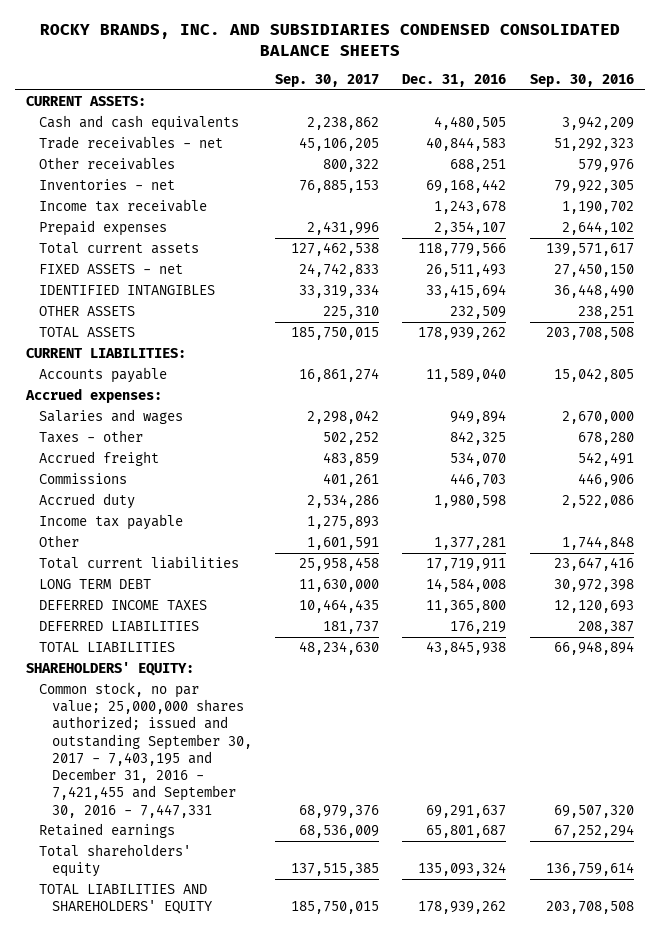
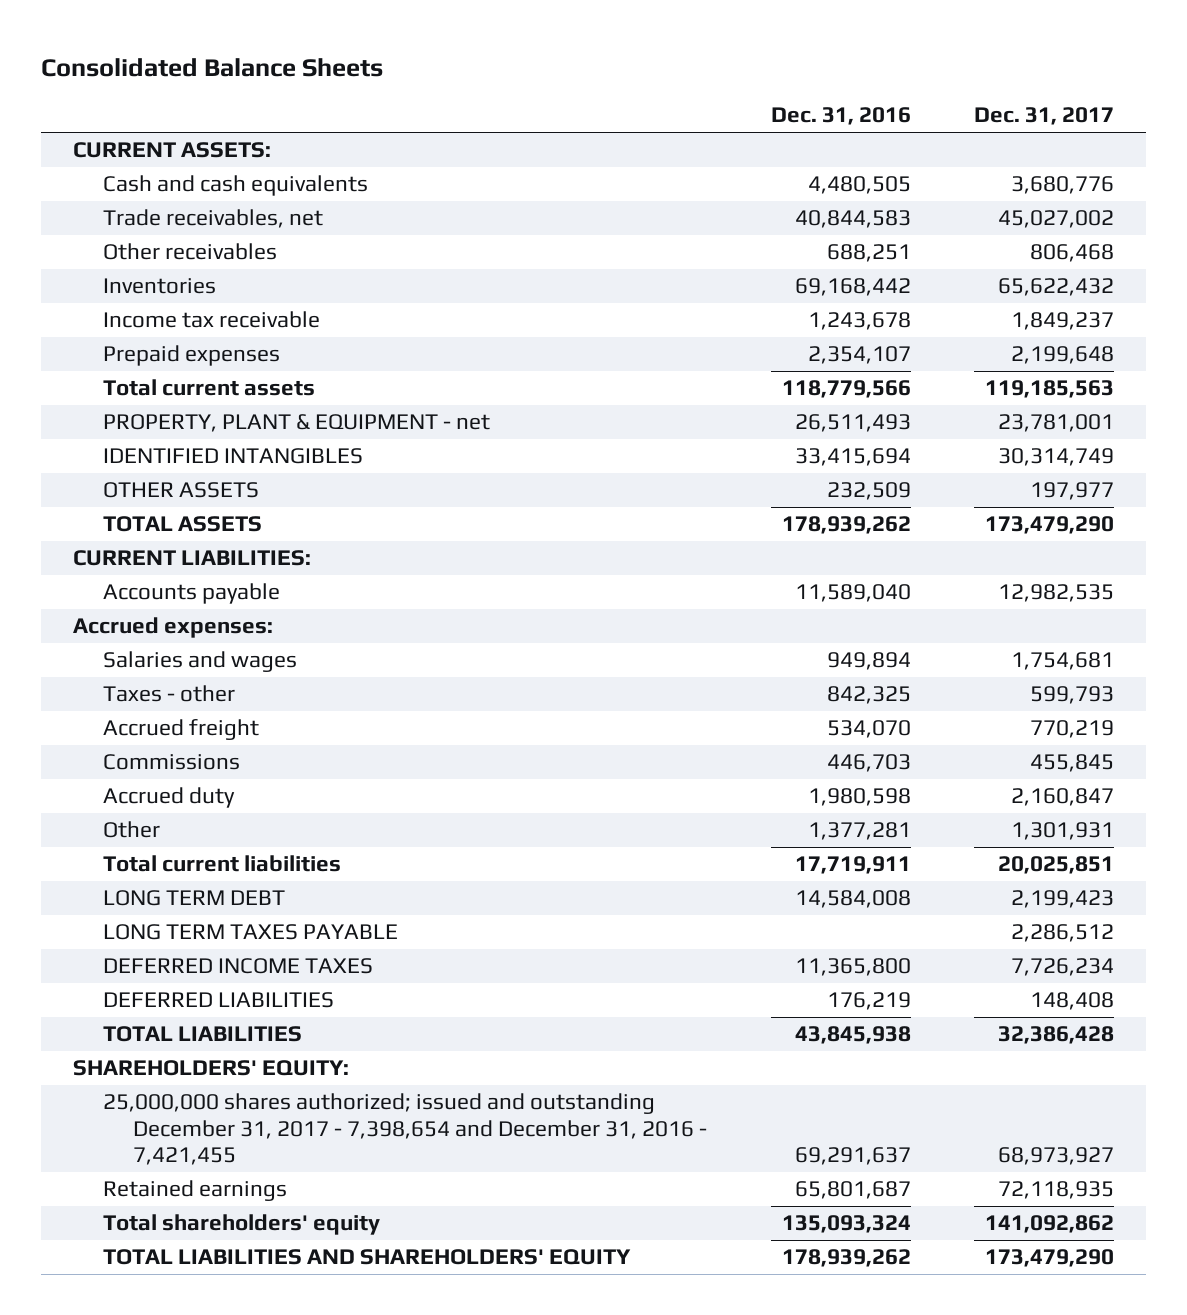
[39,24,620,57] ROCKY BRANDS, INC. AND SUBSIDIARIES CONDENSED CONSOLIDATED BALANCE SHEETS -> [40,57,383,77] Consolidated Balance Sheets
[274,74,379,88] Sep. 30, 2017 -> none
[529,74,634,88] Sep. 30, 2016 -> none
none -> [974,107,1115,126] Dec. 31, 2017
[38,135,223,149] Trade receivables - net -> [102,209,323,229] Trade receivables, net
[38,178,175,190] Inventories - net -> [102,278,216,295] Inventories
[38,263,183,274] FIXED ASSETS - net -> [102,414,490,433] PROPERTY, PLANT & EQUIPMENT - net
[38,513,183,530] Income tax payable -> none
none -> [102,924,398,941] LONG TERM TAXES PAYABLE
[38,681,252,818] Common stock, no par value; 25,000,000 shares authorized; issued and outstanding September 30, 2017 - 7,403,195 and December 31, 2016 - 7,421,455 and September 30, 2016 - 7,447,331 -> [102,1093,708,1166] 25,000,000 shares authorized; issued and outstanding December 31, 2017 - 7,398,654 and December 31, 2016 - 7,421,455

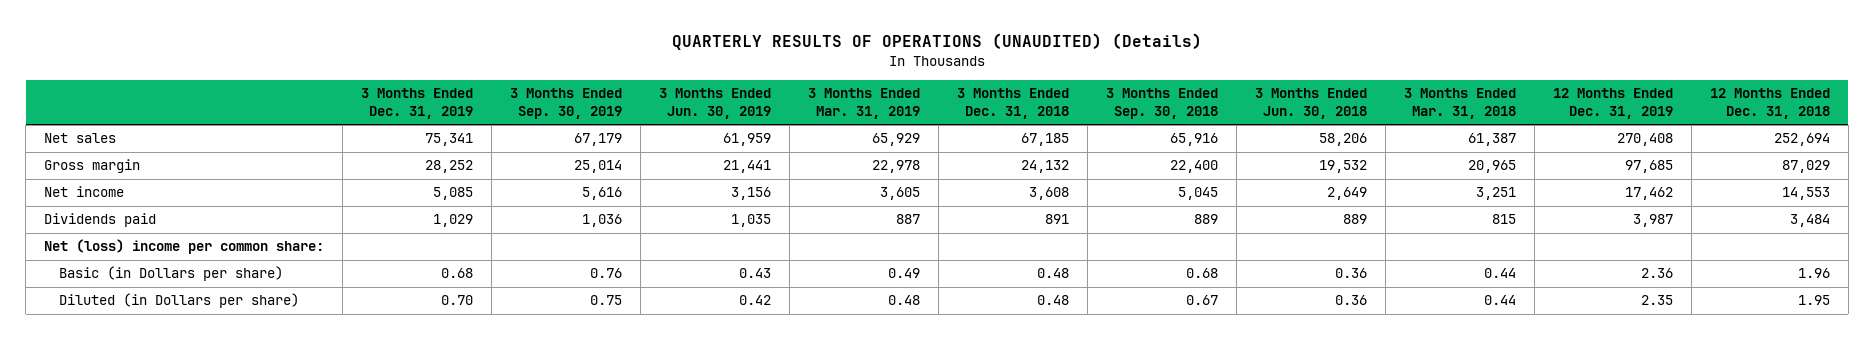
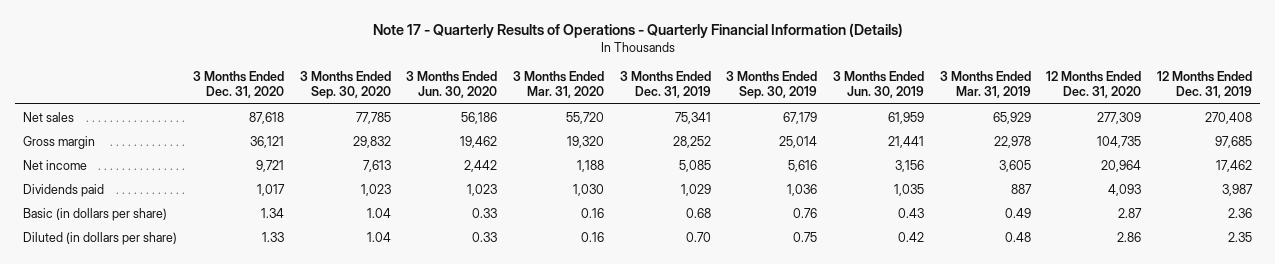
[671,33,1202,51] QUARTERLY RESULTS OF OPERATIONS (UNAUDITED) (Details) -> [372,22,903,38] Note 17 - Quarterly Results of Operations - Quarterly Financial Information (Details)
[956,88,1069,120] 3 Months Ended Dec. 31, 2018 -> none
[1105,88,1218,120] 3 Months Ended Sep. 30, 2018 -> none
[1254,88,1367,120] 3 Months Ended Jun. 30, 2018 -> none
[1403,88,1516,120] 3 Months Ended Mar. 31, 2018 -> none
[1709,88,1830,120] 12 Months Ended Dec. 31, 2018 -> none
none -> [192,70,284,99] 3 Months Ended Dec. 31, 2020
none -> [299,70,391,100] 3 Months Ended Sep. 30, 2020
none -> [406,70,498,99] 3 Months Ended Jun. 30, 2020
none -> [512,70,604,99] 3 Months Ended Mar. 31, 2020
none -> [1046,70,1142,99] 12 Months Ended Dec. 31, 2020
[44,239,325,255] Net (loss) income per common share: -> none
[59,266,284,282] Basic (in Dollars per share) -> [23,207,168,221] Basic (in dollars per share)
[59,293,300,309] Diluted (in Dollars per share) -> [23,231,178,245] Diluted (in dollars per share)

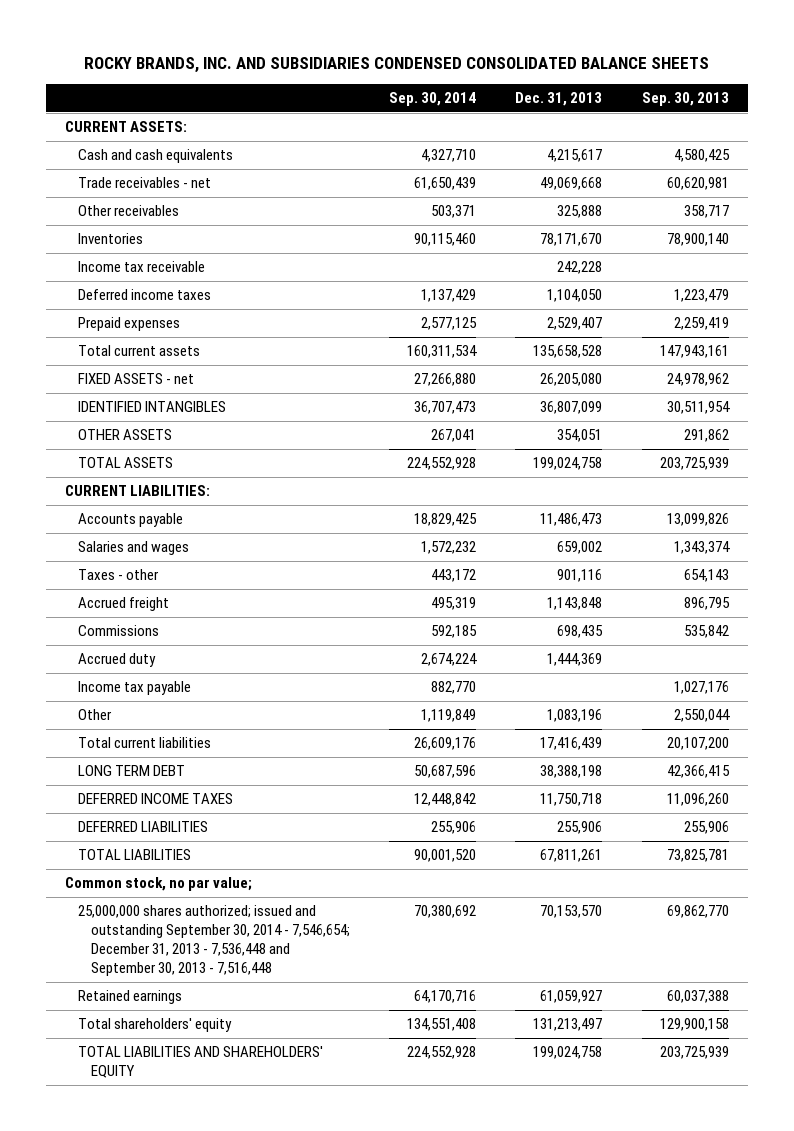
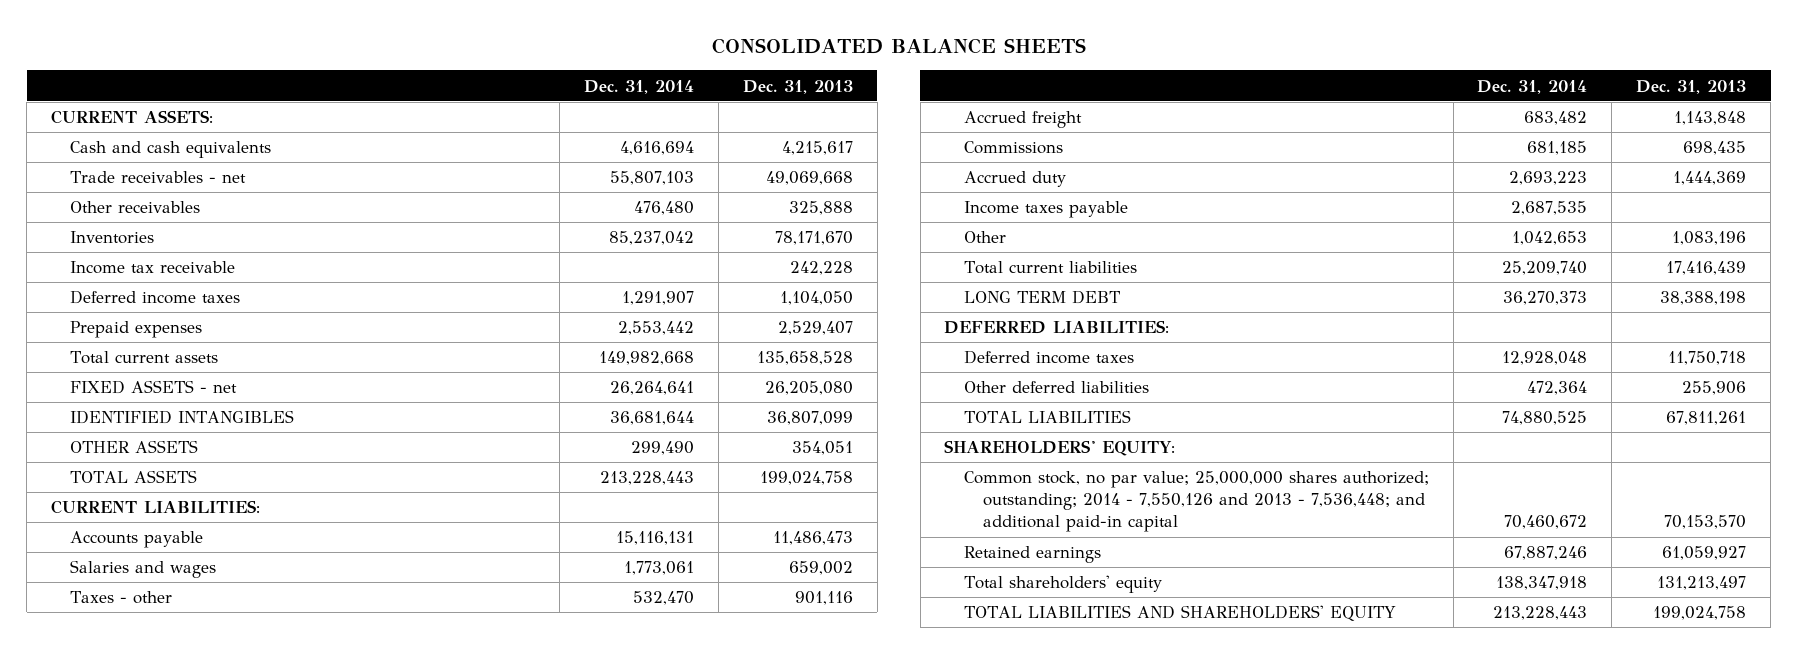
[83,56,709,73] ROCKY BRANDS, INC. AND SUBSIDIARIES CONDENSED CONSOLIDATED BALANCE SHEETS -> [711,38,1086,55] CONSOLIDATED BALANCE SHEETS
[389,91,477,106] Sep. 30, 2014 -> none
[641,91,729,106] Sep. 30, 2013 -> none
none -> [583,79,694,94] Dec. 31, 2014
[78,681,192,696] Income tax payable -> [963,201,1128,219] Income taxes payable
none -> [944,320,1170,335] DEFERRED LIABILITIES:
[78,793,234,805] DEFERRED INCOME TAXES -> [963,350,1134,365] Deferred income taxes
[78,821,209,833] DEFERRED LIABILITIES -> [963,381,1149,394] Other deferred liabilities
[65,877,253,892] Common stock, no par value; -> none
none -> [944,440,1176,457] SHAREHOLDERS' EQUITY:
[78,905,351,977] 25,000,000 shares authorized; issued and outstanding September 30, 2014 - 7,546,654; December 31, 2013 - 7,536,448 and September 30, 2013 - 7,516,448 -> [963,471,1429,533] Common stock, no par value; 25,000,000 shares authorized; outstanding; 2014 - 7,550,126 and 2013 - 7,536,448; and additional paid-in capital

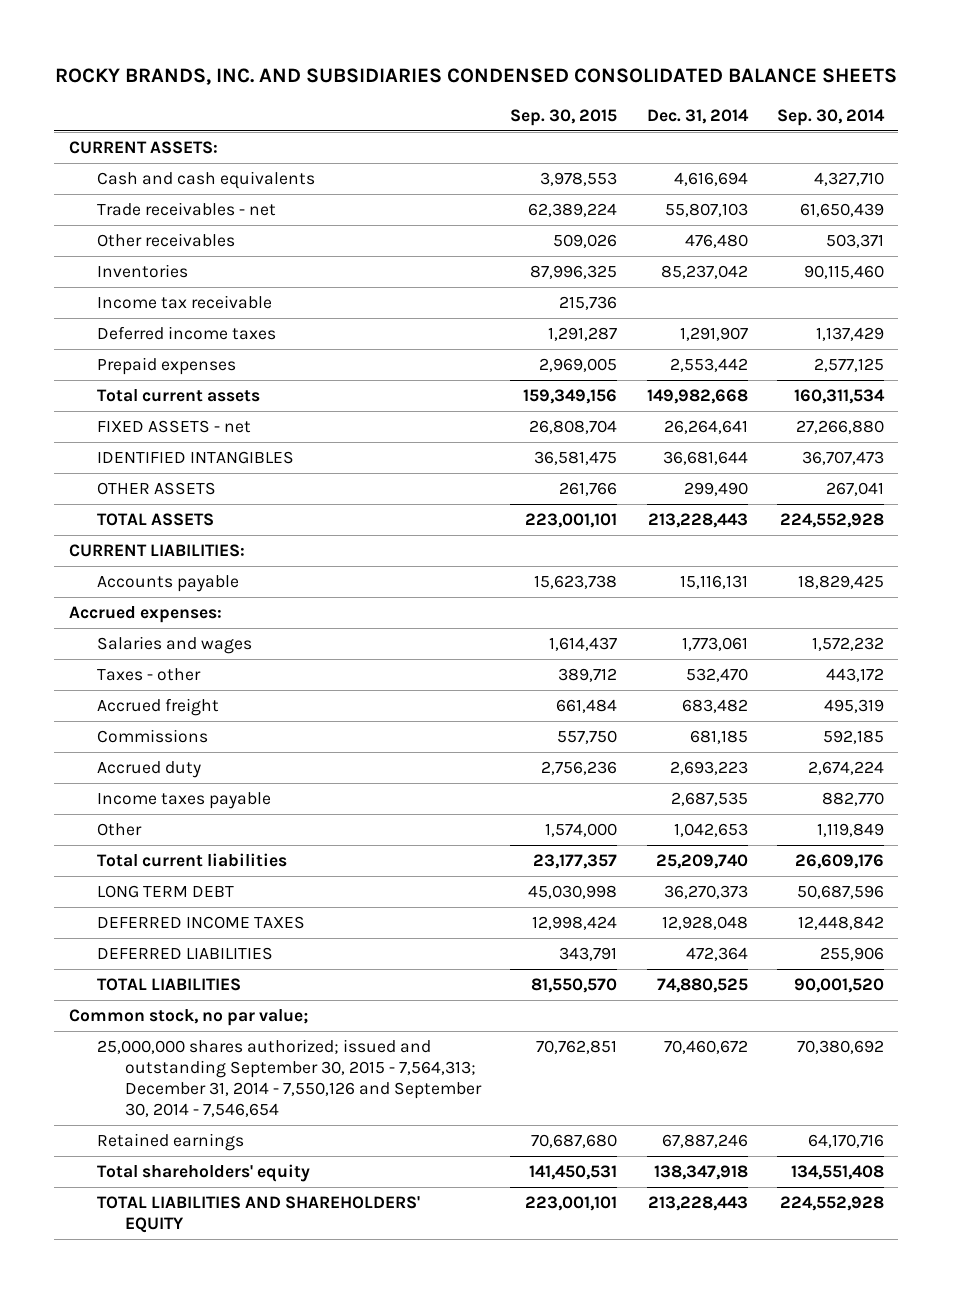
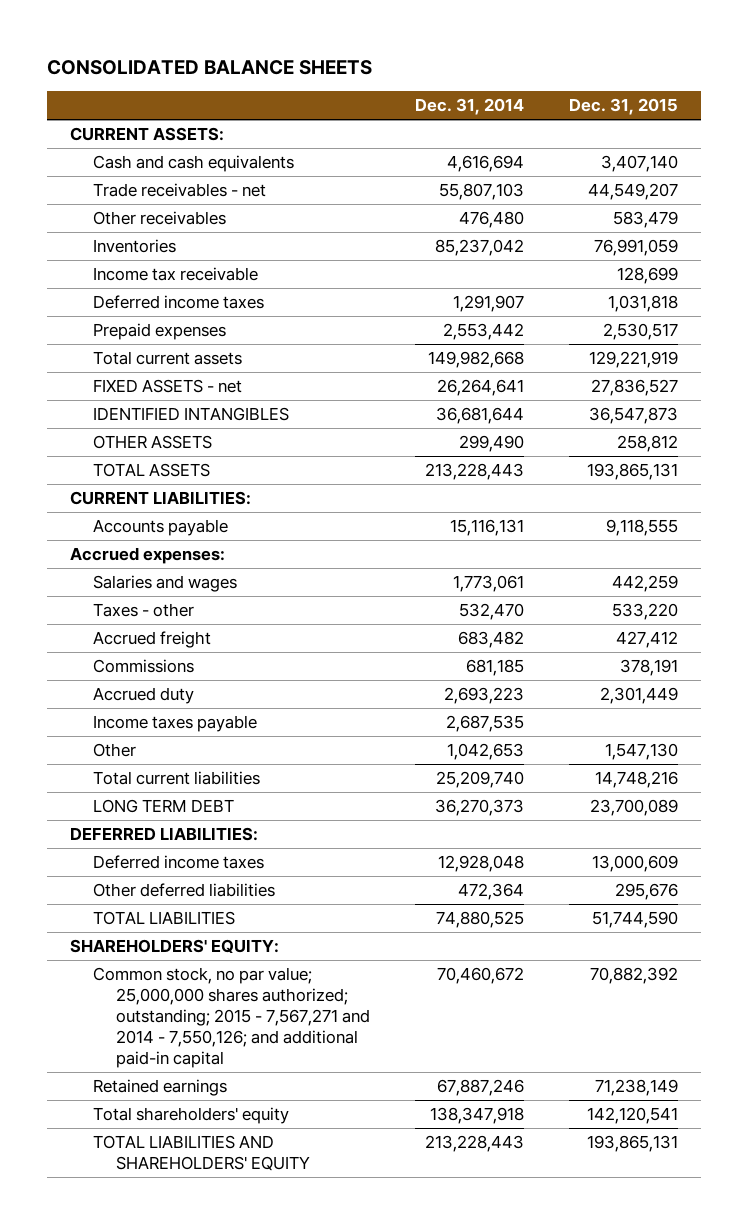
[55,67,898,85] ROCKY BRANDS, INC. AND SUBSIDIARIES CONDENSED CONSOLIDATED BALANCE SHEETS -> [47,59,373,75] CONSOLIDATED BALANCE SHEETS
[510,108,618,126] Sep. 30, 2015 -> none
[776,108,885,126] Sep. 30, 2014 -> none
none -> [569,98,679,116] Dec. 31, 2015
none -> [69,827,258,842] DEFERRED LIABILITIES:
[97,916,306,930] DEFERRED INCOME TAXES -> [92,855,264,870] Deferred income taxes
[97,947,274,961] DEFERRED LIABILITIES -> [92,883,275,898] Other deferred liabilities
[68,1009,308,1027] Common stock, no par value; -> none
none -> [69,939,279,954] SHAREHOLDERS' EQUITY:
[97,1039,483,1117] 25,000,000 shares authorized; issued and outstanding September 30, 2015 - 7,564,313; December 31, 2014 - 7,550,126 and September 30, 2014 - 7,546,654 -> [92,967,370,1069] Common stock, no par value; 25,000,000 shares authorized; outstanding; 2015 - 7,567,271 and 2014 - 7,550,126; and additional paid-in capital

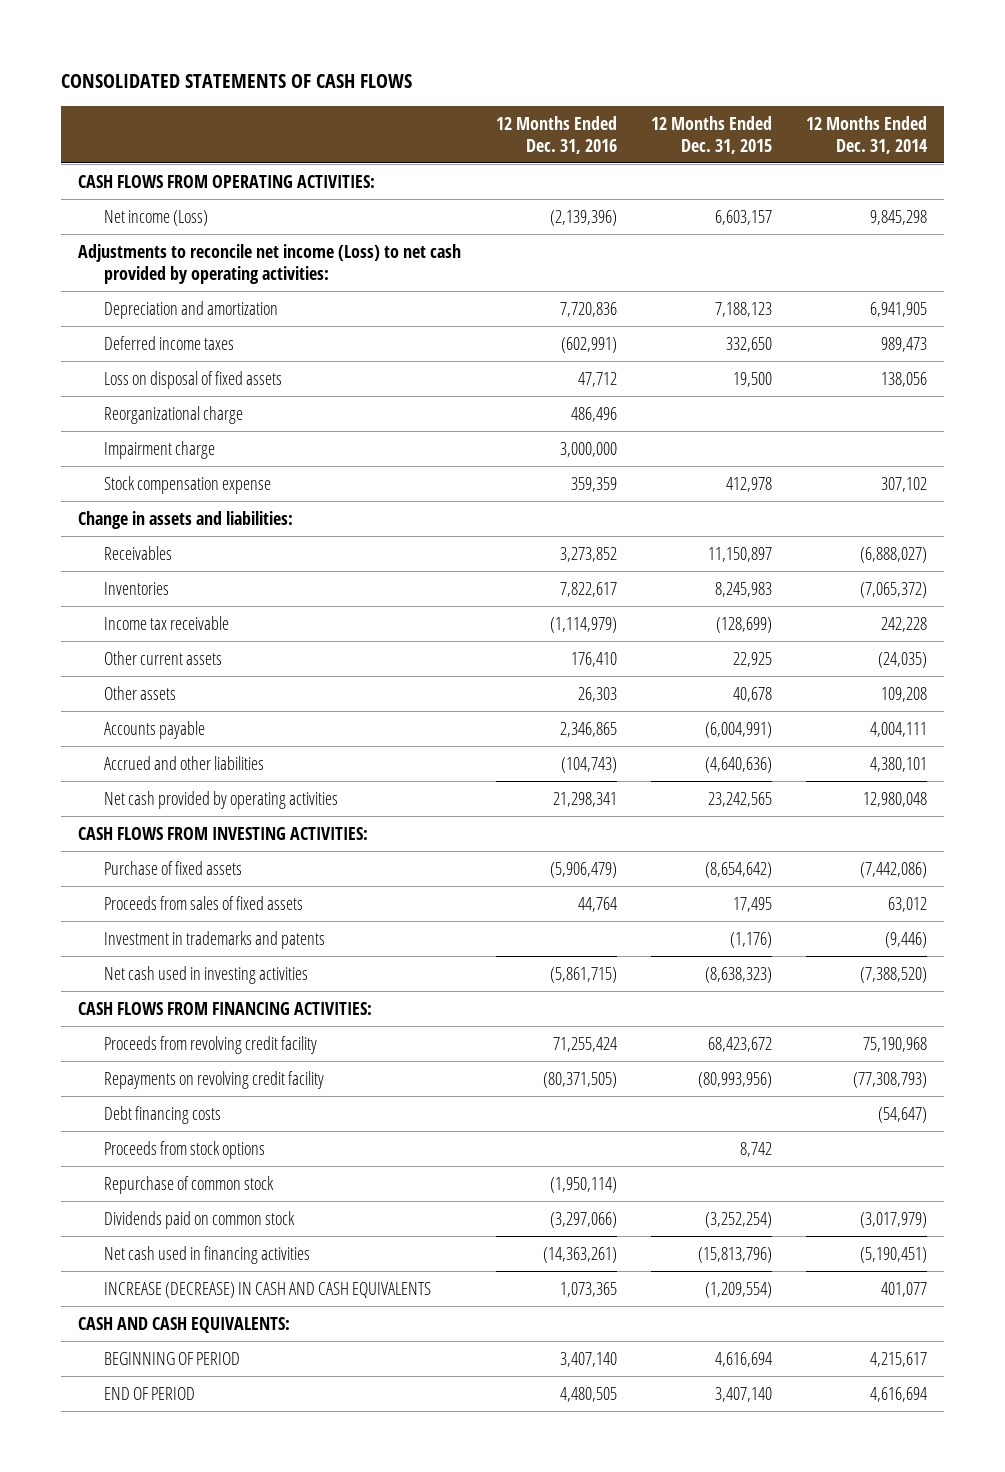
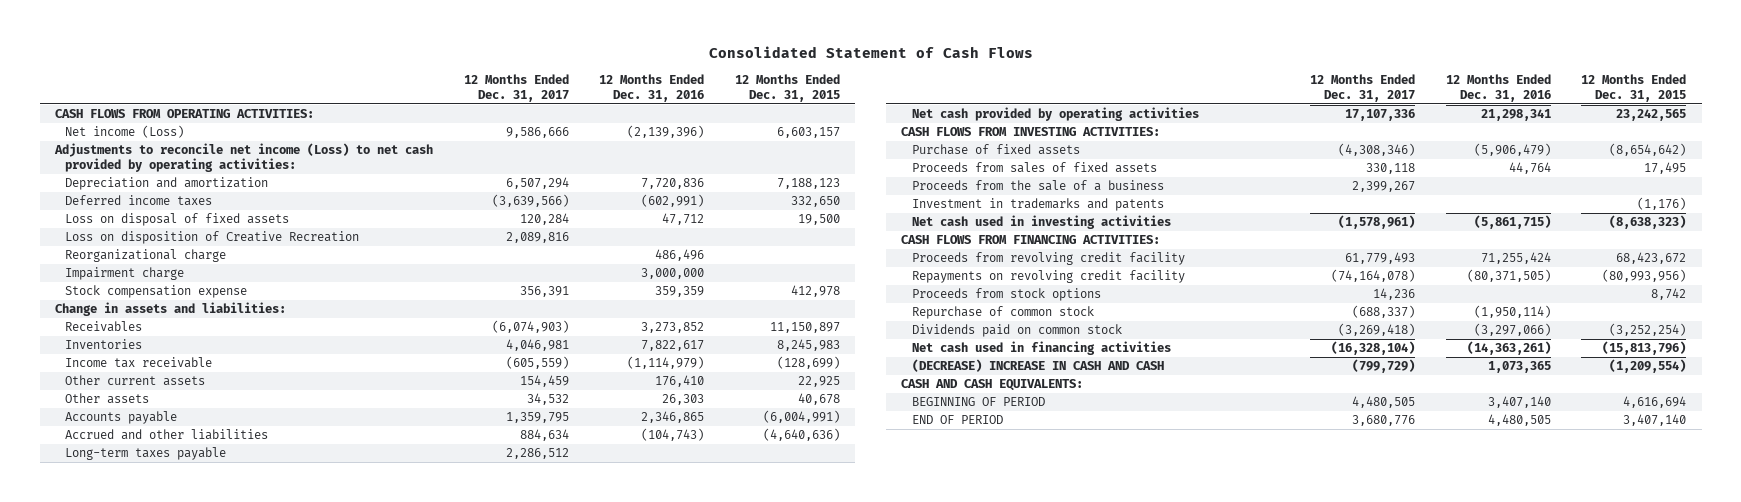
[61,74,413,89] CONSOLIDATED STATEMENTS OF CASH FLOWS -> [708,46,1033,59] Consolidated Statement of Cash Flows
[806,115,929,154] 12 Months Ended Dec. 31, 2014 -> none
none -> [463,74,569,103] 12 Months Ended Dec. 31, 2017
none -> [65,231,360,245] Loss on disposition of Creative Recreation
none -> [65,447,227,461] Long-term taxes payable
none -> [911,180,1164,192] Proceeds from the sale of a business
[104,1105,222,1124] Debt financing costs -> none
[104,1281,432,1298] INCREASE (DECREASE) IN CASH AND CASH EQUIVALENTS -> [911,359,1164,373] (DECREASE) INCREASE IN CASH AND CASH

